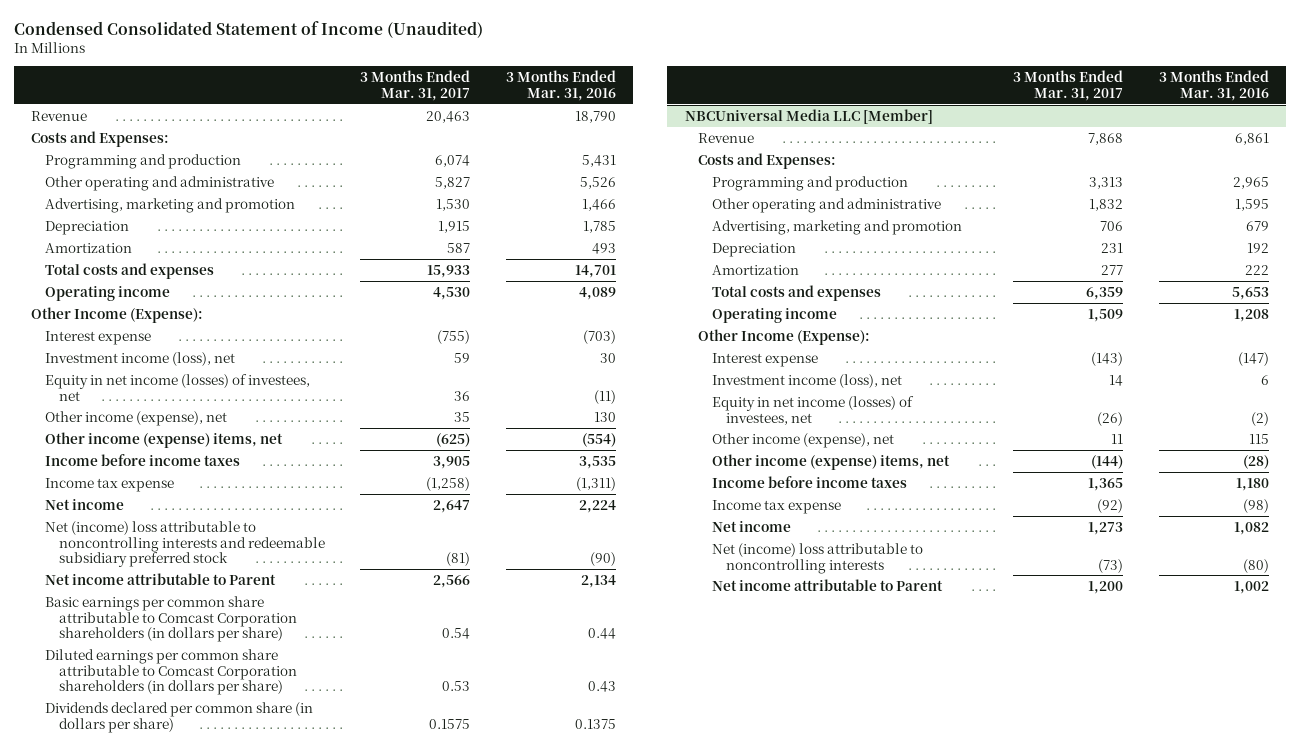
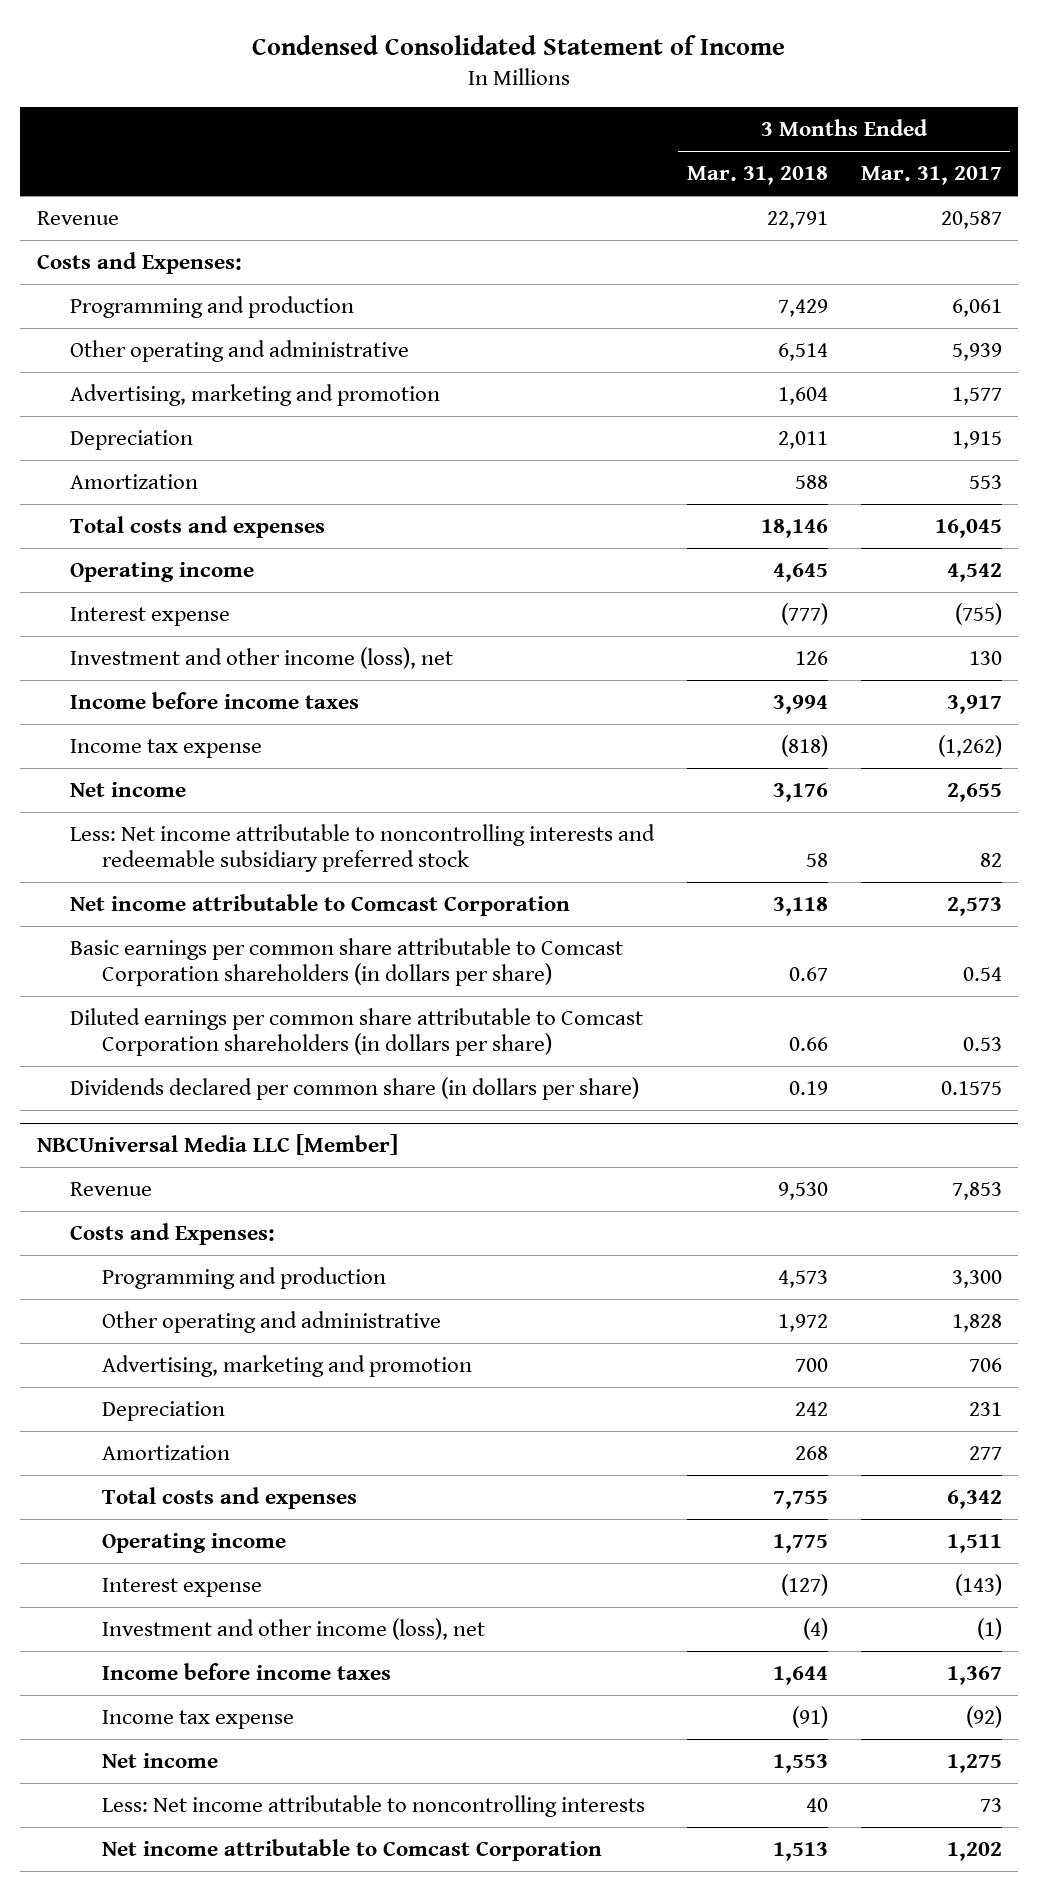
[13,20,483,38] Condensed Consolidated Statement of Income (Unaudited) -> [252,34,786,55] Condensed Consolidated Statement of Income
[505,70,616,101] 3 Months Ended Mar. 31, 2016 -> none
none -> [686,166,828,186] Mar. 31, 2018
[426,110,471,123] 20,463 -> [940,210,1002,229] 20,587
[435,154,471,167] 6,074 -> [951,298,1002,317] 6,061
[435,176,471,189] 5,827 -> [951,342,1002,361] 5,939
[436,198,471,211] 1,530 -> [951,386,1002,405] 1,577
[31,306,204,323] Other Income (Expense): -> none
[447,242,471,253] 587 -> [968,474,1002,489] 553
[427,264,471,278] 15,933 -> [934,518,1002,538] 16,045
[433,286,471,300] 4,530 -> [946,562,1002,582] 4,542
[45,351,236,366] Investment income (loss), net -> none
[45,373,311,401] Equity in net income (losses) of investees, net -> none
[45,410,228,426] Other income (expense), net -> none
[45,431,284,448] Other income (expense) items, net -> [69,646,453,669] Investment and other income (loss), net
[436,432,471,447] (625) -> [968,650,1002,665] 130
[433,455,471,469] 3,905 -> [946,694,1002,714] 3,917
[426,476,471,491] (1,258) -> [937,734,1002,757] (1,262)
[433,499,471,513] 2,647 -> [946,782,1002,802] 2,655
[45,520,325,568] Net (income) loss attributable to noncontrolling interests and redeemable subsidiary preferred stock -> [69,823,655,873] Less: Net income attributable to noncontrolling interests and redeemable subsidiary preferred stock
[446,552,471,567] (81) -> [979,853,1002,868] 82
[45,572,277,585] Net income attributable to Parent -> [69,893,570,916] Net income attributable to Comcast Corporation
[433,574,471,588] 2,566 -> [946,896,1002,916] 2,573
[1088,132,1124,145] 7,868 -> [951,1181,1002,1200] 7,853
[1089,176,1124,189] 3,313 -> [951,1269,1002,1288] 3,300
[1089,198,1124,211] 1,832 -> [951,1313,1002,1332] 1,828
[698,328,871,345] Other Income (Expense): -> none
[1086,286,1124,300] 6,359 -> [946,1489,1002,1509] 6,342
[1088,308,1124,322] 1,509 -> [946,1533,1002,1553] 1,511
[712,373,903,388] Investment income (loss), net -> none
[712,395,915,425] Equity in net income (losses) of investees, net -> none
[712,432,895,448] Other income (expense), net -> none
[712,453,951,470] Other income (expense) items, net -> [102,1617,486,1640] Investment and other income (loss), net
[1091,454,1124,469] (144) -> [976,1617,1002,1640] (1)
[1088,477,1124,491] 1,365 -> [946,1665,1002,1685] 1,367
[1088,521,1124,535] 1,273 -> [946,1753,1002,1773] 1,275
[712,542,924,574] Net (income) loss attributable to noncontrolling interests -> [102,1794,646,1817] Less: Net income attributable to noncontrolling interests
[1098,558,1124,573] (73) -> [979,1797,1002,1812] 73
[712,578,944,591] Net income attributable to Parent -> [102,1838,603,1861] Net income attributable to Comcast Corporation
[1088,580,1124,594] 1,200 -> [946,1841,1002,1861] 1,202

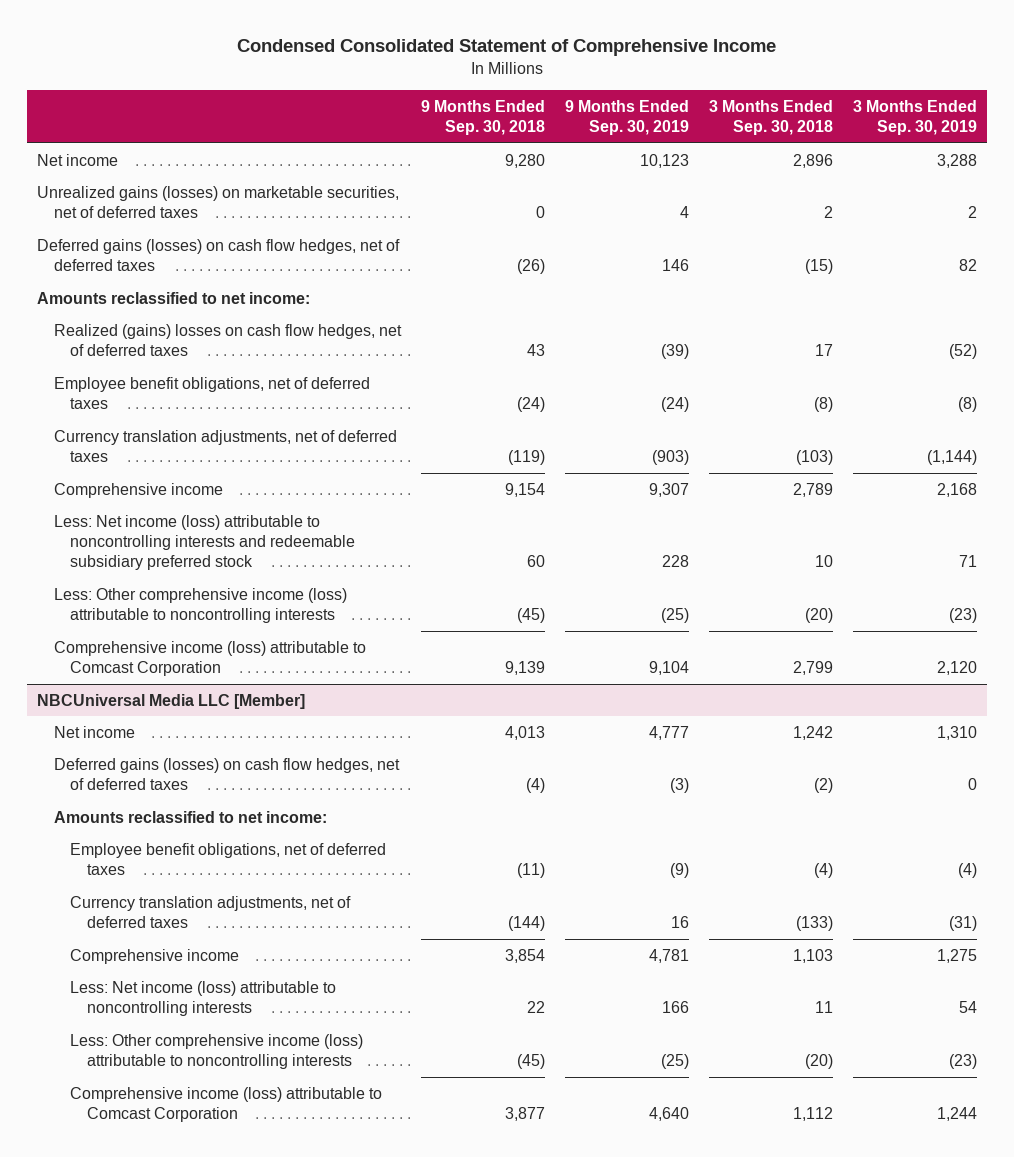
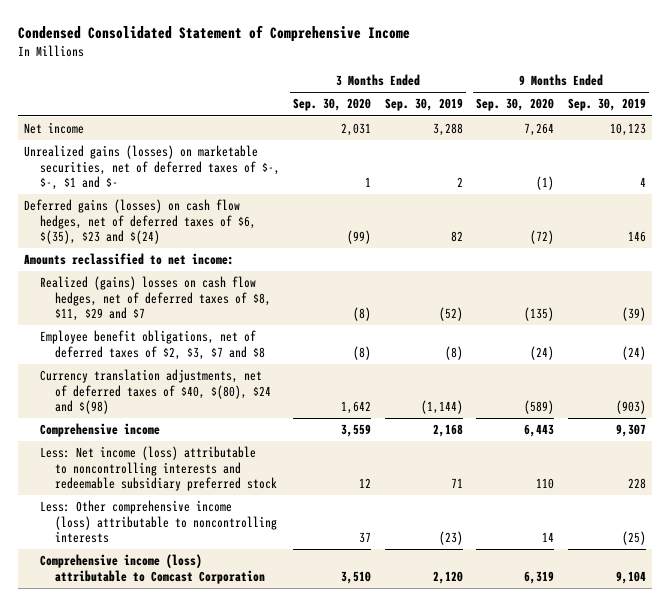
[420,99,545,135] 9 Months Ended Sep. 30, 2018 -> none
[708,99,833,135] 3 Months Ended Sep. 30, 2018 -> none
none -> [293,98,372,112] Sep. 30, 2020
none -> [476,98,555,112] Sep. 30, 2020
[36,185,399,219] Unrealized gains (losses) on marketable securities, net of deferred taxes -> [24,145,280,190] Unrealized gains (losses) on marketable securities, net of deferred taxes of $-, $-, $1 and $-
[36,238,400,272] Deferred gains (losses) on cash flow hedges, net of deferred taxes -> [24,199,256,244] Deferred gains (losses) on cash flow hedges, net of deferred taxes of $6, $(35), $23 and $(24)
[53,323,402,357] Realized (gains) losses on cash flow hedges, net of deferred taxes -> [39,276,272,321] Realized (gains) losses on cash flow hedges, net of deferred taxes of $8, $11, $29 and $7
[53,376,370,410] Employee benefit obligations, net of deferred taxes -> [39,330,266,360] Employee benefit obligations, net of deferred taxes of $2, $3, $7 and $8
[53,429,397,463] Currency translation adjustments, net of deferred taxes -> [39,369,272,414] Currency translation adjustments, net of deferred taxes of $40, $(80), $24 and $(98)
[36,693,305,709] NBCUniversal Media LLC [Member] -> none
[53,725,135,738] Net income -> none
[53,757,400,791] Deferred gains (losses) on cash flow hedges, net of deferred taxes -> none
[53,810,327,823] Amounts reclassified to net income: -> none
[70,842,387,876] Employee benefit obligations, net of deferred taxes -> none
[70,895,352,929] Currency translation adjustments, net of deferred taxes -> none
[70,948,240,964] Comprehensive income -> none
[70,980,337,1017] Less: Net income (loss) attributable to noncontrolling interests -> none
[70,1033,364,1070] Less: Other comprehensive income (loss) attributable to noncontrolling interests -> none
[70,1086,383,1123] Comprehensive income (loss) attributable to Comcast Corporation -> none

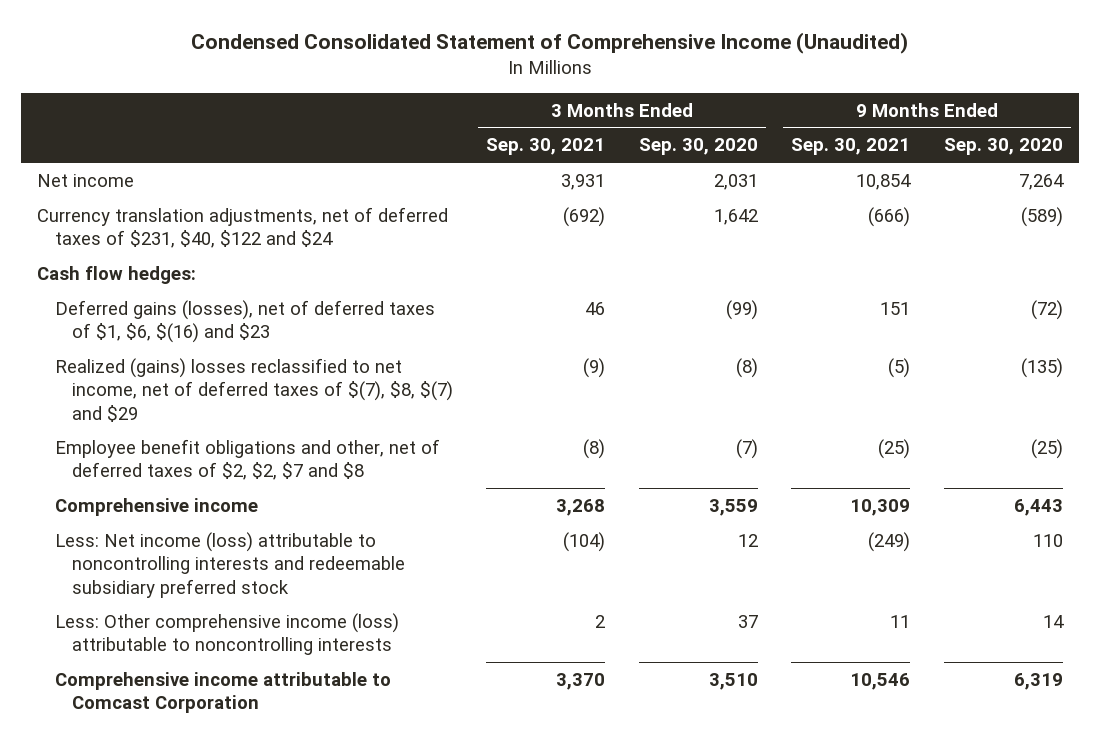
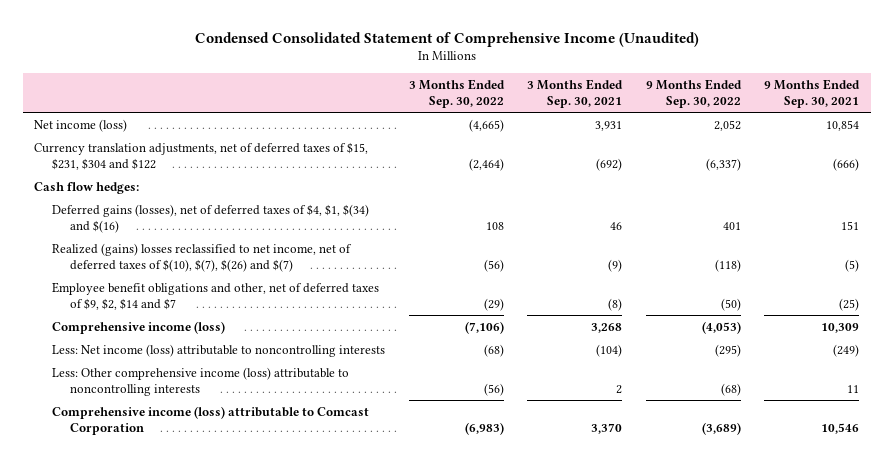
[638,138,758,156] Sep. 30, 2020 -> none
[943,138,1063,156] Sep. 30, 2020 -> none
none -> [408,78,505,108] 3 Months Ended Sep. 30, 2022
none -> [645,78,742,108] 9 Months Ended Sep. 30, 2022
[37,173,135,187] Net income -> [34,118,128,132] Net income (loss)
[37,206,449,249] Currency translation adjustments, net of deferred taxes of $231, $40, $122 and $24 -> [34,141,369,170] Currency translation adjustments, net of deferred taxes of $15, $231, $304 and $122
[54,299,435,344] Deferred gains (losses), net of deferred taxes of $1, $6, $(16) and $23 -> [52,203,370,233] Deferred gains (losses), net of deferred taxes of $4, $1, $(34) and $(16)
[54,357,453,422] Realized (gains) losses reclassified to net income, net of deferred taxes of $(7), $8, $(7) and $29 -> [52,242,353,272] Realized (gains) losses reclassified to net income, net of deferred taxes of $(10), $(7), $(26) and $(7)
[54,438,440,481] Employee benefit obligations and other, net of deferred taxes of $2, $2, $7 and $8 -> [52,281,380,310] Employee benefit obligations and other, net of deferred taxes of $9, $2, $14 and $7
[54,497,258,516] Comprehensive income -> [52,320,226,334] Comprehensive income (loss)
[54,531,405,598] Less: Net income (loss) attributable to noncontrolling interests and redeemable subsidiary preferred stock -> [52,343,386,357] Less: Net income (loss) attributable to noncontrolling interests
[54,671,391,714] Comprehensive income attributable to Comcast Corporation -> [52,405,370,435] Comprehensive income (loss) attributable to Comcast Corporation

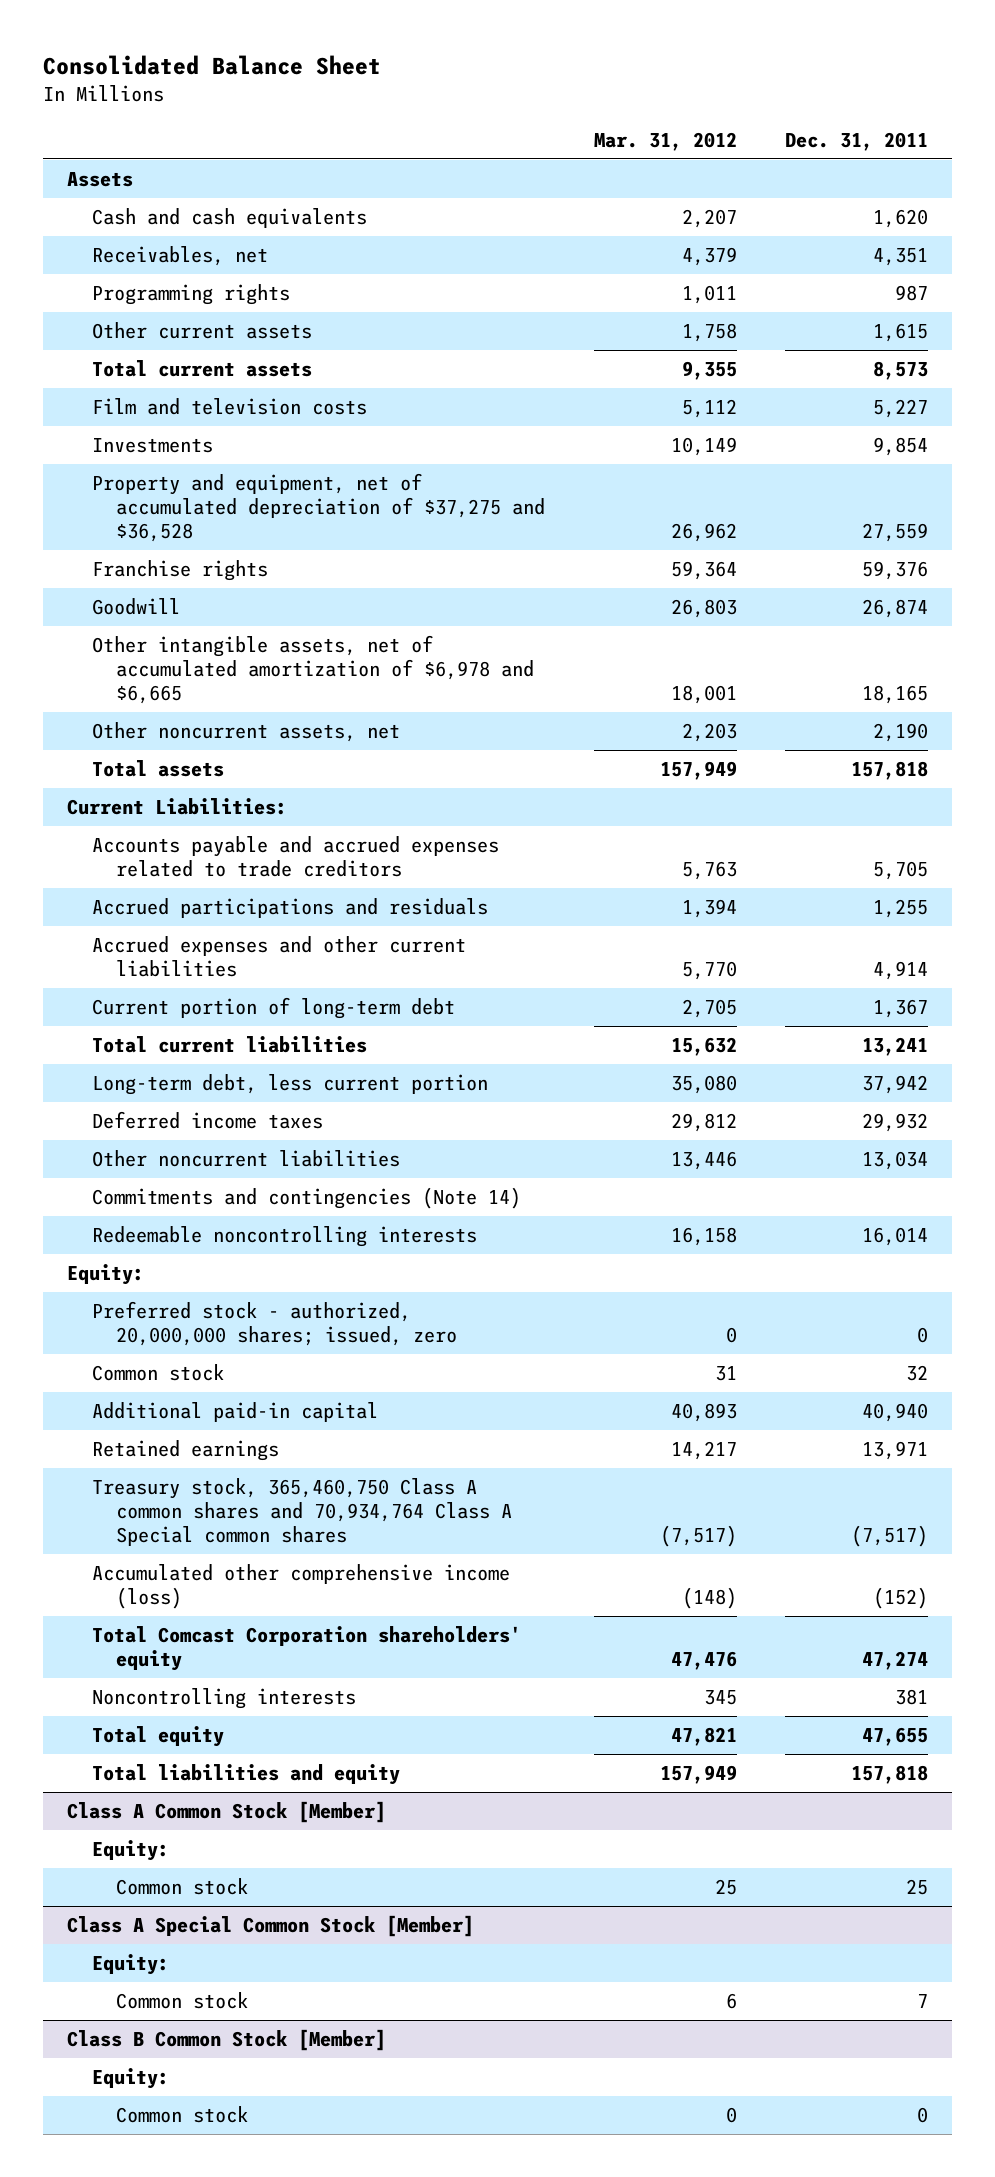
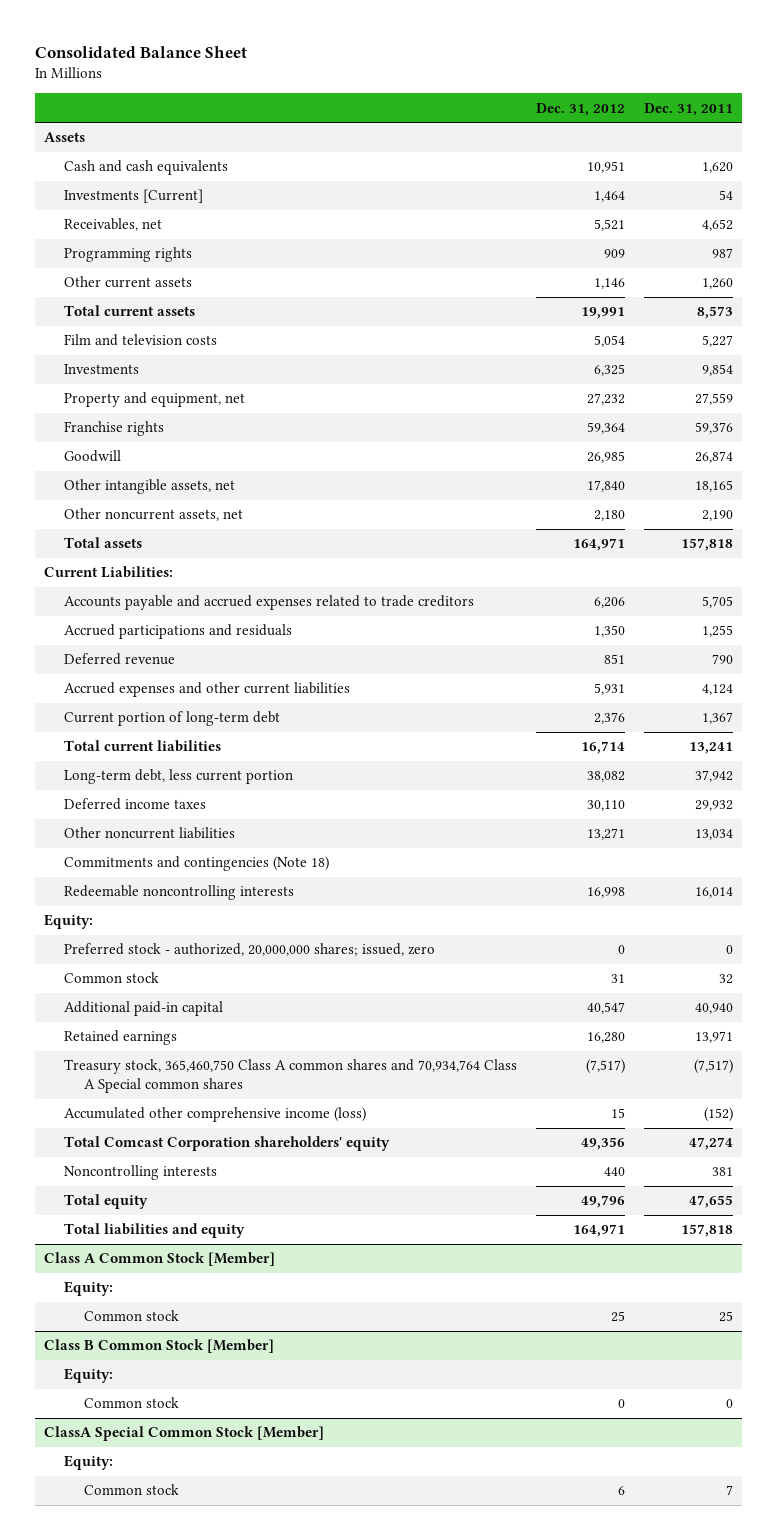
[593,131,737,151] Mar. 31, 2012 -> none
none -> [536,102,626,116] Dec. 31, 2012
none -> [64,189,204,204] Investments [Current]
[872,247,928,266] 4,351 -> [701,219,733,232] 4,652
[872,322,928,342] 1,615 -> [701,278,733,290] 1,260
[91,472,546,543] Property and equipment, net of accumulated depreciation of $37,275 and $36,528 -> [64,392,246,408] Property and equipment, net
[91,634,535,705] Other intangible assets, net of accumulated amortization of $6,978 and $6,665 -> [64,479,236,495] Other intangible assets, net
none -> [64,653,176,666] Deferred revenue
[872,961,928,981] 4,914 -> [701,684,733,696] 4,124
[91,1186,521,1209] Commitments and contingencies (Note 14) -> [64,856,330,872] Commitments and contingencies (Note 18)
[67,1914,475,1937] Class A Special Common Stock [Member] -> none
[91,1953,169,1975] Equity: -> none
[116,1991,249,2009] Common stock -> none
none -> [44,1426,325,1442] ClassA Special Common Stock [Member]
none -> [64,1455,114,1471] Equity:
none -> [84,1484,180,1496] Common stock

